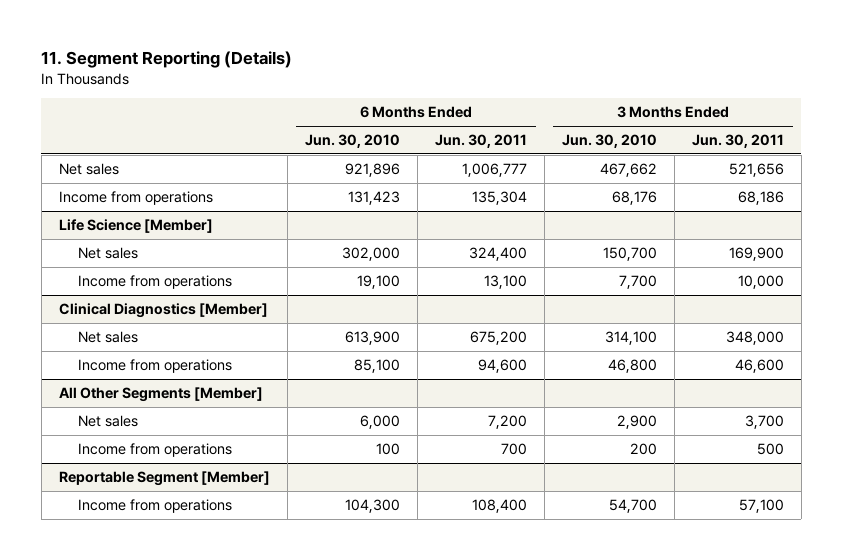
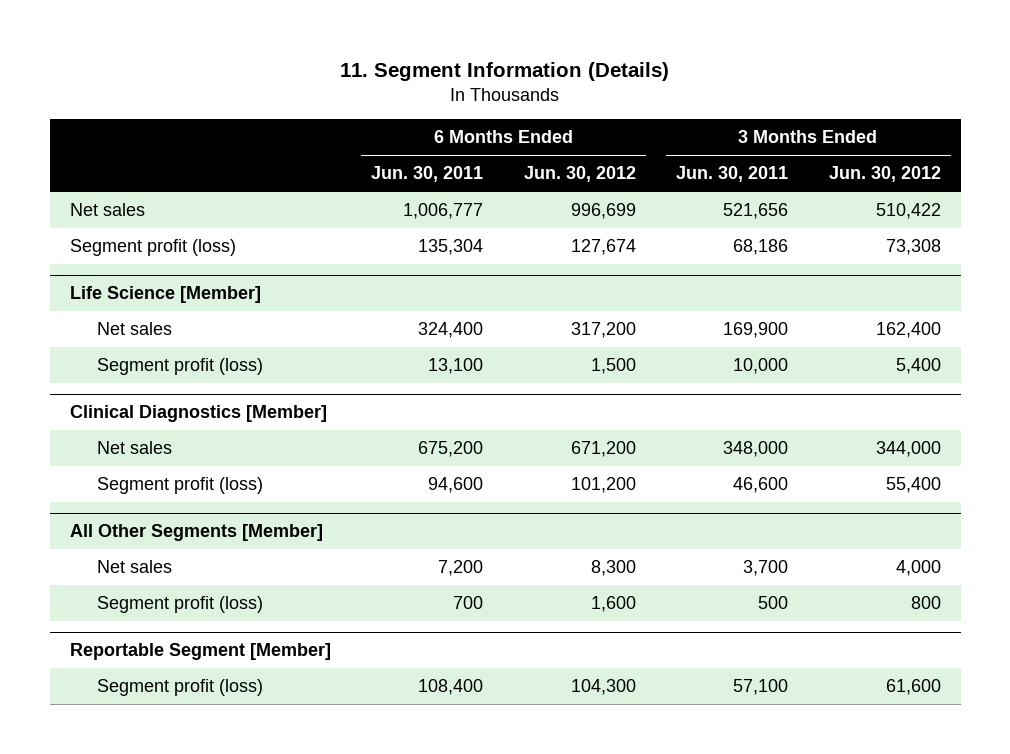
[41,51,293,69] 11. Segment Reporting (Details) -> [340,62,670,82] 11. Segment Information (Details)
[304,134,400,149] Jun. 30, 2010 -> none
[561,134,657,149] Jun. 30, 2010 -> none
none -> [523,166,636,183] Jun. 30, 2012
none -> [828,166,941,183] Jun. 30, 2012
[58,191,213,206] Income from operations -> [69,239,236,257] Segment profit (loss)
[77,275,232,290] Income from operations -> [96,358,263,376] Segment profit (loss)
[77,359,232,374] Income from operations -> [96,477,263,495] Segment profit (loss)
[77,443,232,458] Income from operations -> [96,596,263,614] Segment profit (loss)
[77,499,232,514] Income from operations -> [96,679,263,697] Segment profit (loss)

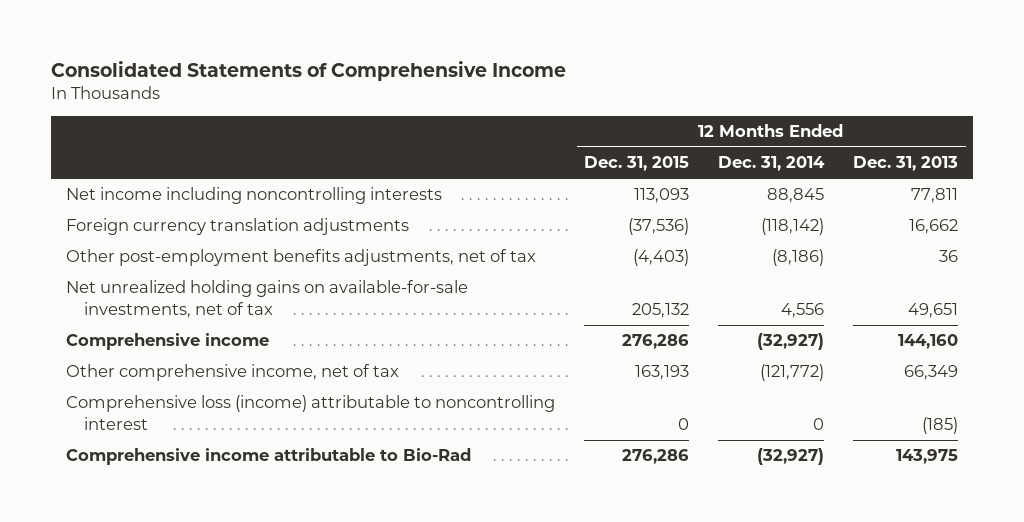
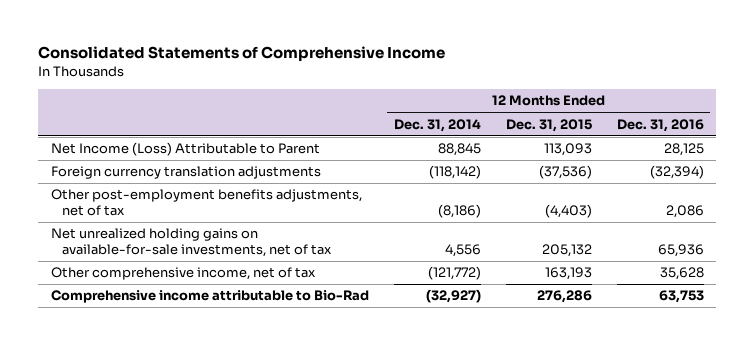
[853,156,959,172] Dec. 31, 2013 -> none
none -> [616,118,704,132] Dec. 31, 2016
[65,187,442,205] Net income including noncontrolling interests -> [50,142,320,157] Net Income (Loss) Attributable to Parent
[65,333,269,351] Comprehensive income -> none
[65,395,555,430] Comprehensive loss (income) attributable to noncontrolling interest -> none

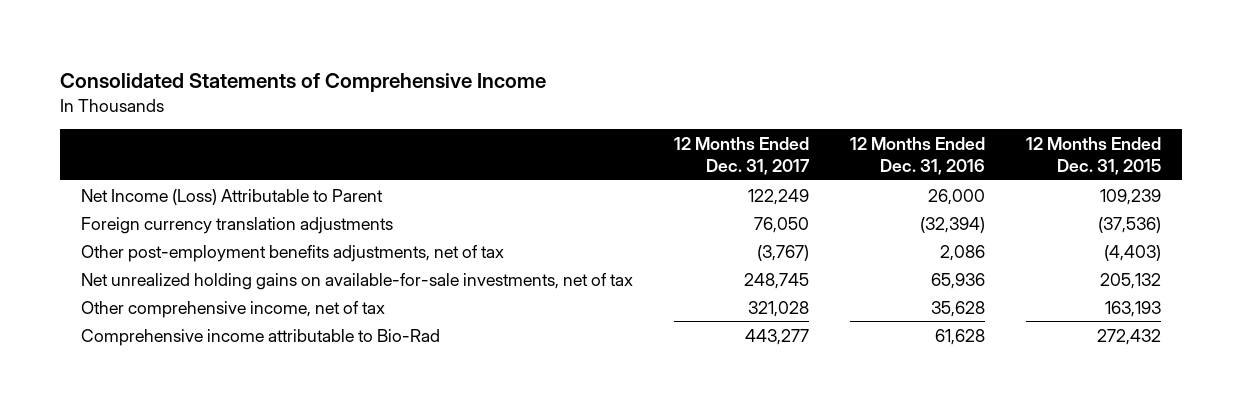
[393,118,481,132] Dec. 31, 2014 -> none
none -> [674,136,811,176] 12 Months Ended Dec. 31, 2017
[543,143,592,157] 113,093 -> [1100,188,1162,205] 109,239
[663,143,704,157] 28,125 -> [928,188,986,205] 26,000
[536,290,592,304] 276,286 -> [1097,328,1162,345] 272,432
[658,290,704,304] 63,753 -> [935,328,986,345] 61,628

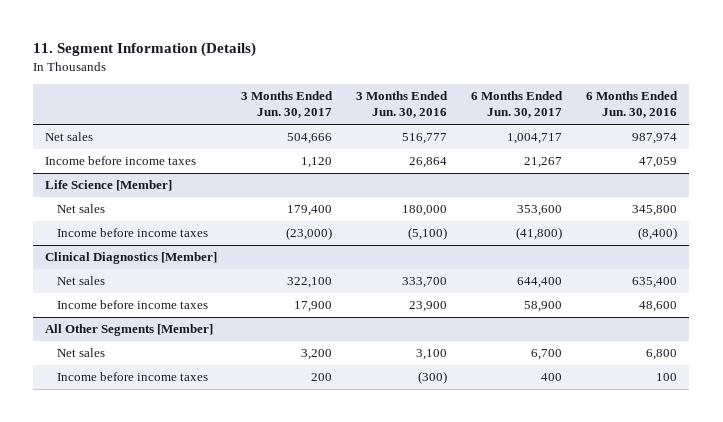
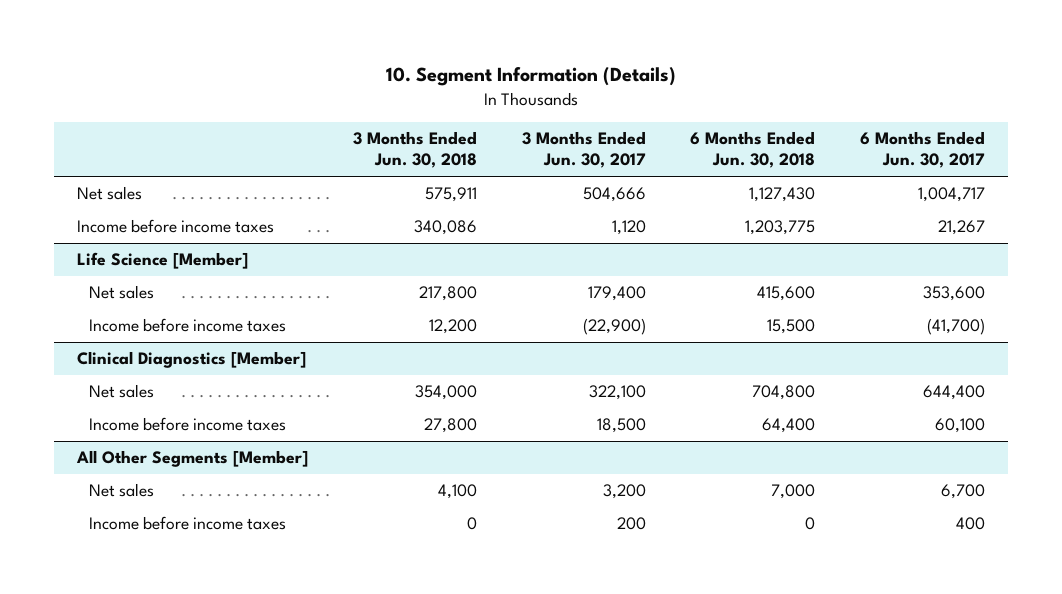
[33,42,257,58] 11. Segment Information (Details) -> [386,67,677,87] 10. Segment Information (Details)
[356,90,449,119] 3 Months Ended Jun. 30, 2016 -> none
[586,90,679,119] 6 Months Ended Jun. 30, 2016 -> none
none -> [352,131,477,169] 3 Months Ended Jun. 30, 2018
none -> [690,131,816,169] 6 Months Ended Jun. 30, 2018
[286,227,333,241] (23,000) -> [582,318,646,336] (22,900)
[516,227,563,241] (41,800) -> [927,318,986,336] (41,700)
[294,301,333,313] 17,900 -> [596,418,646,434] 18,500
[524,301,563,313] 58,900 -> [935,418,986,434] 60,100

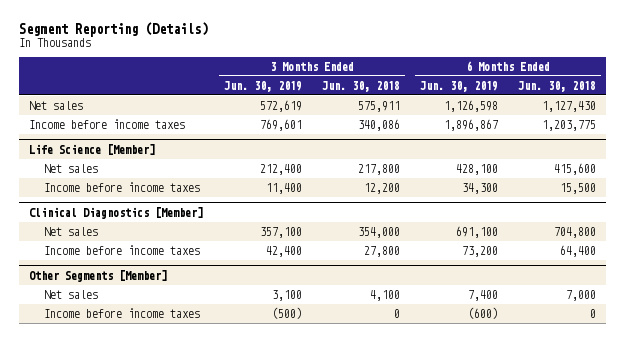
[386,67,677,87] 10. Segment Information (Details) -> [19,22,209,38] Segment Reporting (Details)
[521,131,646,169] 3 Months Ended Jun. 30, 2017 -> none
[860,131,986,169] 6 Months Ended Jun. 30, 2017 -> none
none -> [223,80,302,92] Jun. 30, 2019
none -> [419,80,498,92] Jun. 30, 2019
[75,450,308,468] All Other Segments [Member] -> [29,269,168,282] Other Segments [Member]

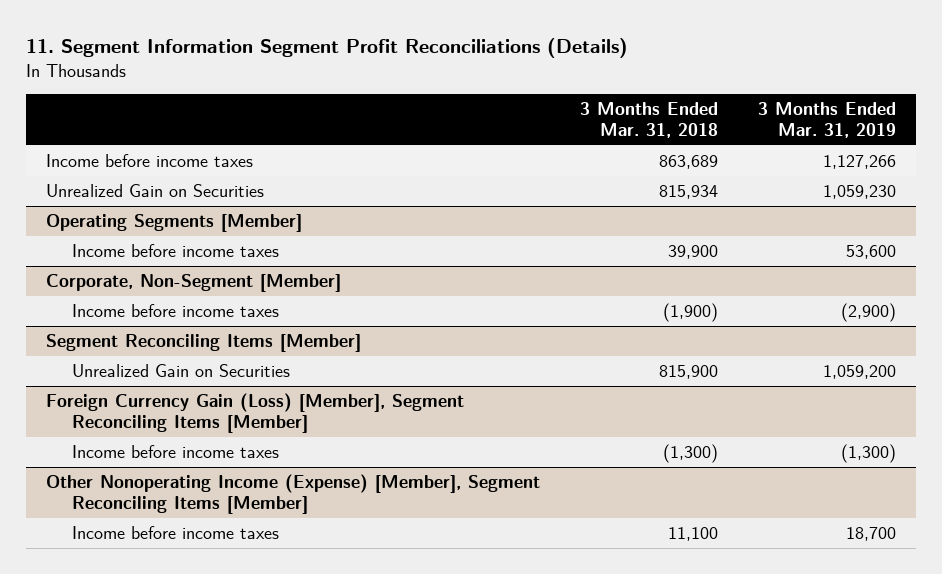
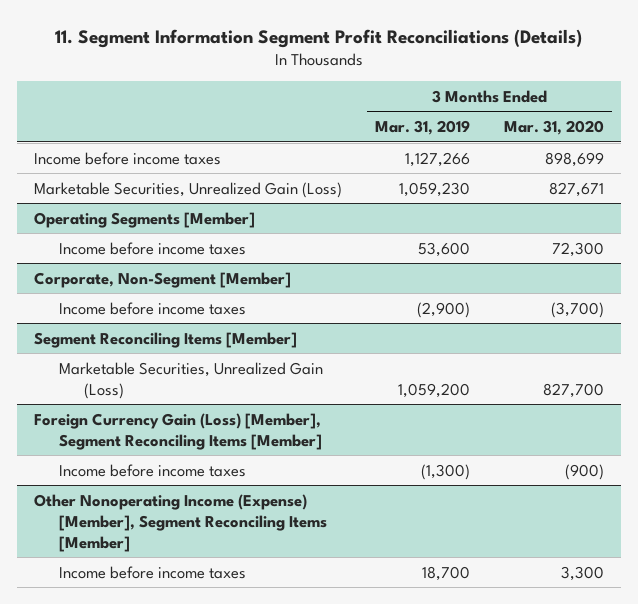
[580,102,719,138] 3 Months Ended Mar. 31, 2018 -> none
none -> [503,120,604,136] Mar. 31, 2020
[46,184,265,198] Unrealized Gain on Securities -> [33,181,342,198] Marketable Securities, Unrealized Gain (Loss)
[72,364,291,378] Unrealized Gain on Securities -> [58,361,323,399] Marketable Securities, Unrealized Gain (Loss)

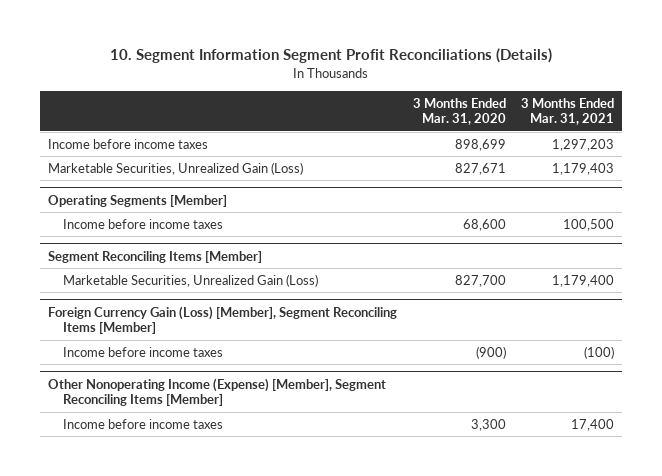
[54,28,582,48] 11. Segment Information Segment Profit Reconciliations (Details) -> [110,48,553,64] 10. Segment Information Segment Profit Reconciliations (Details)
[375,120,471,136] Mar. 31, 2019 -> none
none -> [521,97,615,126] 3 Months Ended Mar. 31, 2021
[33,271,291,288] Corporate, Non-Segment [Member] -> none
[58,301,246,315] Income before income taxes -> none
[551,241,604,257] 72,300 -> [462,218,506,231] 68,600

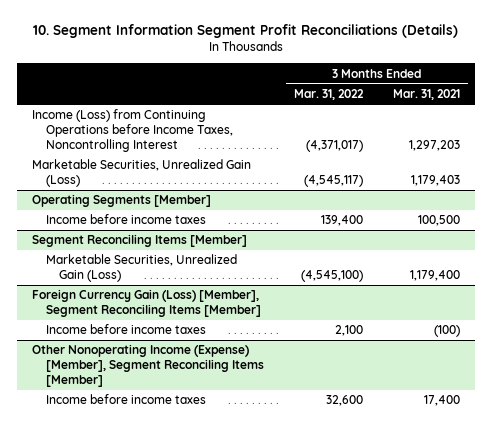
[412,97,506,126] 3 Months Ended Mar. 31, 2020 -> none
none -> [293,89,364,101] Mar. 31, 2022
[48,138,209,149] Income before income taxes -> [32,109,233,153] Income (Loss) from Continuing Operations before Income Taxes, Noncontrolling Interest

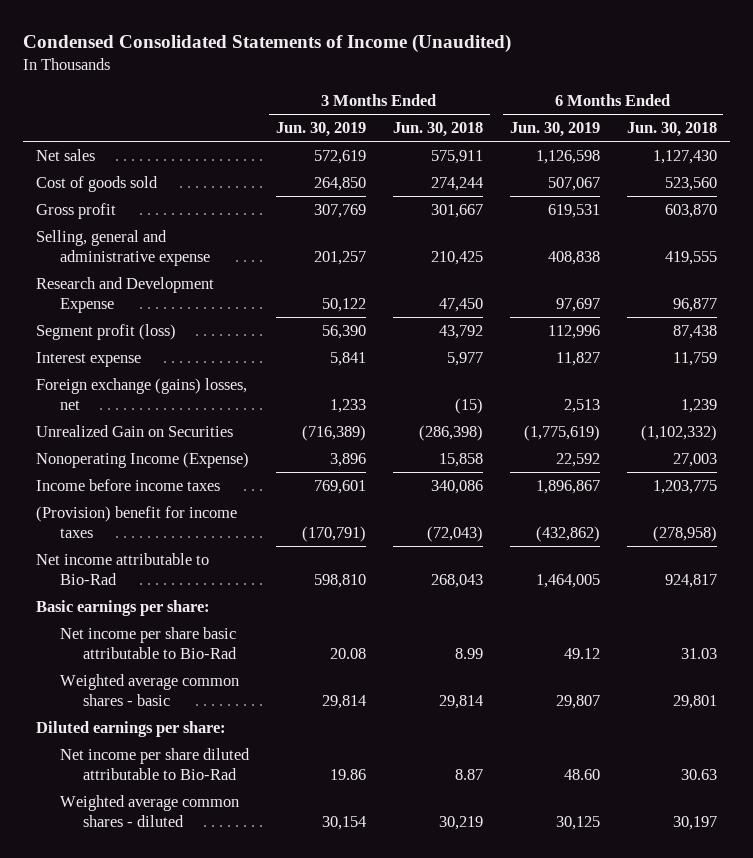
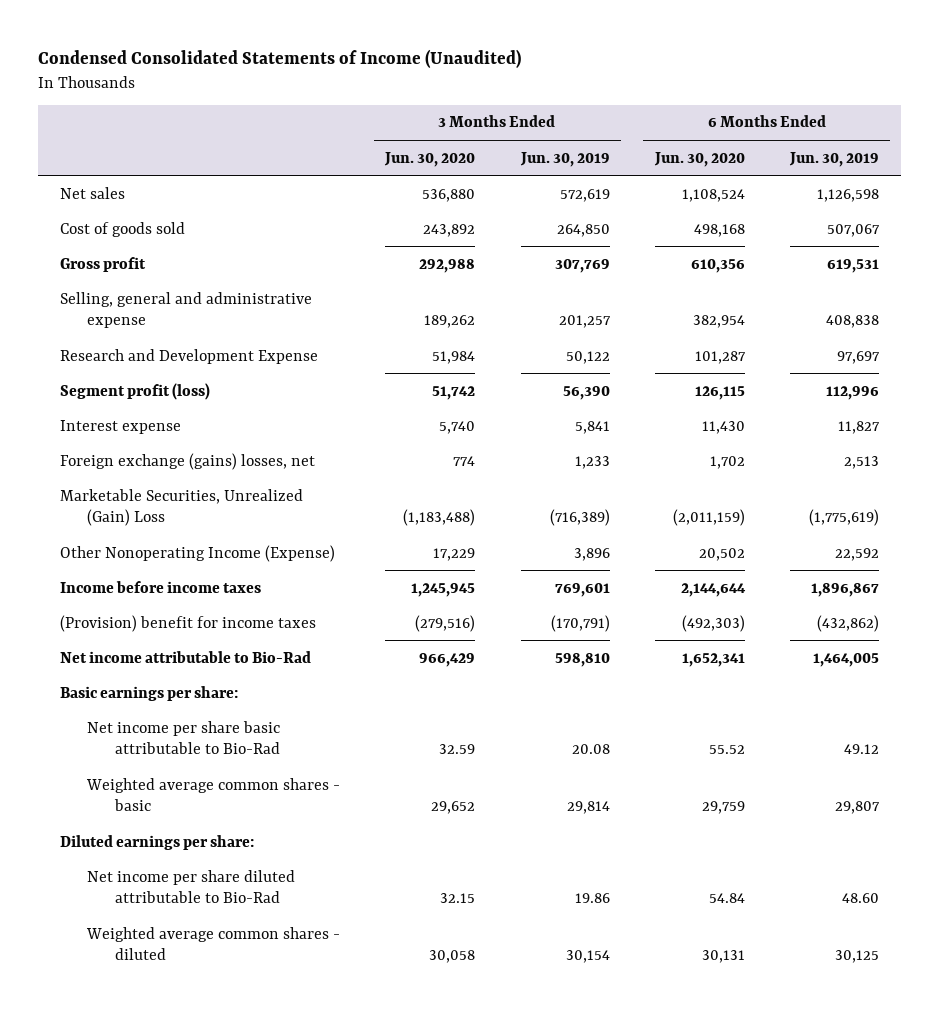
[392,122,483,138] Jun. 30, 2018 -> none
[626,122,717,138] Jun. 30, 2018 -> none
none -> [384,151,476,167] Jun. 30, 2020
none -> [653,151,745,167] Jun. 30, 2020
[36,424,234,437] Unrealized Gain on Securities -> [60,488,304,527] Marketable Securities, Unrealized (Gain) Loss
[36,451,250,468] Nonoperating Income (Expense) -> [60,544,336,562] Other Nonoperating Income (Expense)

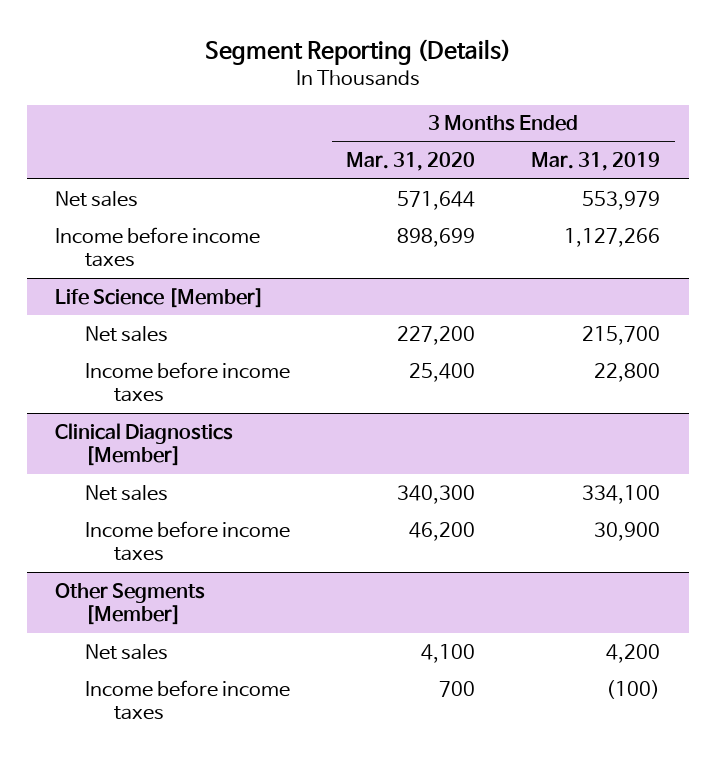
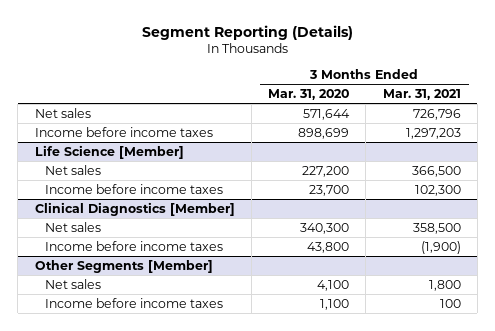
[531,152,661,172] Mar. 31, 2019 -> none
none -> [382,88,461,100] Mar. 31, 2021
[409,362,476,382] 25,400 -> [309,184,350,196] 23,700
[409,521,476,541] 46,200 -> [307,241,350,253] 43,800
[439,680,476,697] 700 -> [320,298,350,310] 1,100

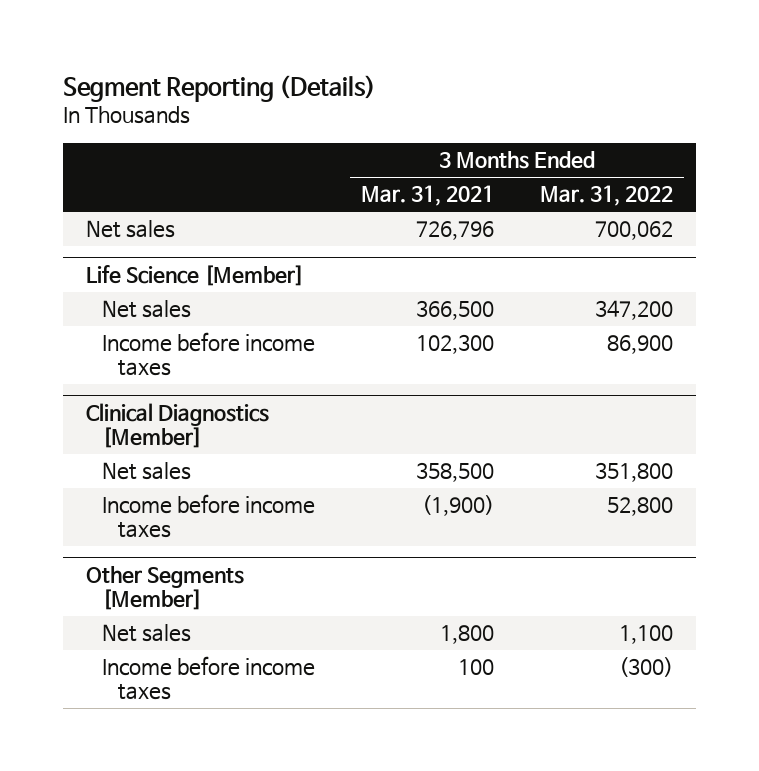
[268,88,350,100] Mar. 31, 2020 -> none
none -> [539,185,673,207] Mar. 31, 2022
[34,126,213,137] Income before income taxes -> none

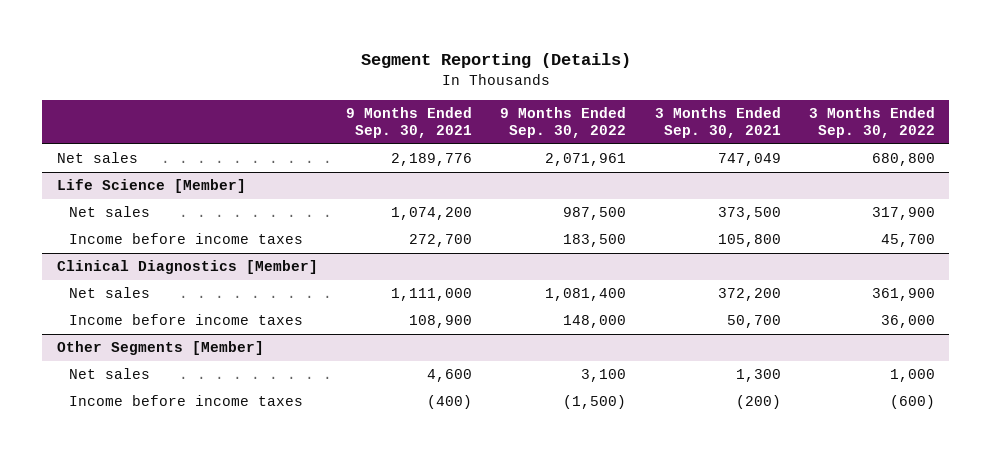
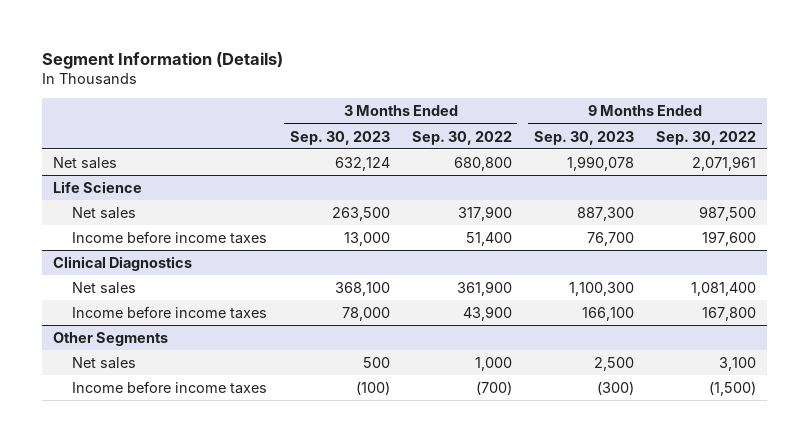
[360,53,631,69] Segment Reporting (Details) -> [42,51,284,69] Segment Information (Details)
[345,106,472,139] 9 Months Ended Sep. 30, 2021 -> none
[654,106,781,139] 3 Months Ended Sep. 30, 2021 -> none
none -> [289,130,390,145] Sep. 30, 2023
none -> [533,130,634,145] Sep. 30, 2023
[56,179,246,194] Life Science [Member] -> [53,180,143,193] Life Science
[563,234,627,248] 183,500 -> [702,230,757,246] 197,600
[881,234,936,248] 45,700 -> [465,231,512,246] 51,400
[56,260,318,275] Clinical Diagnostics [Member] -> [53,255,193,271] Clinical Diagnostics
[563,315,627,329] 148,000 -> [702,306,757,321] 167,800
[881,315,936,329] 36,000 -> [462,305,512,321] 43,900
[56,341,264,356] Other Segments [Member] -> [53,331,169,346] Other Segments
[890,395,936,410] (600) -> [475,380,512,395] (700)

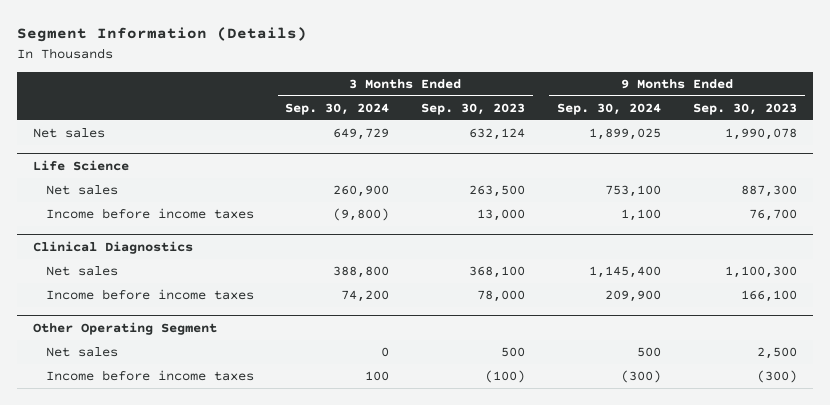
[411,130,512,145] Sep. 30, 2022 -> none
[656,130,757,145] Sep. 30, 2022 -> none
none -> [285,103,390,116] Sep. 30, 2024
none -> [557,103,662,116] Sep. 30, 2024
[53,331,169,346] Other Segments -> [32,322,217,336] Other Operating Segment

